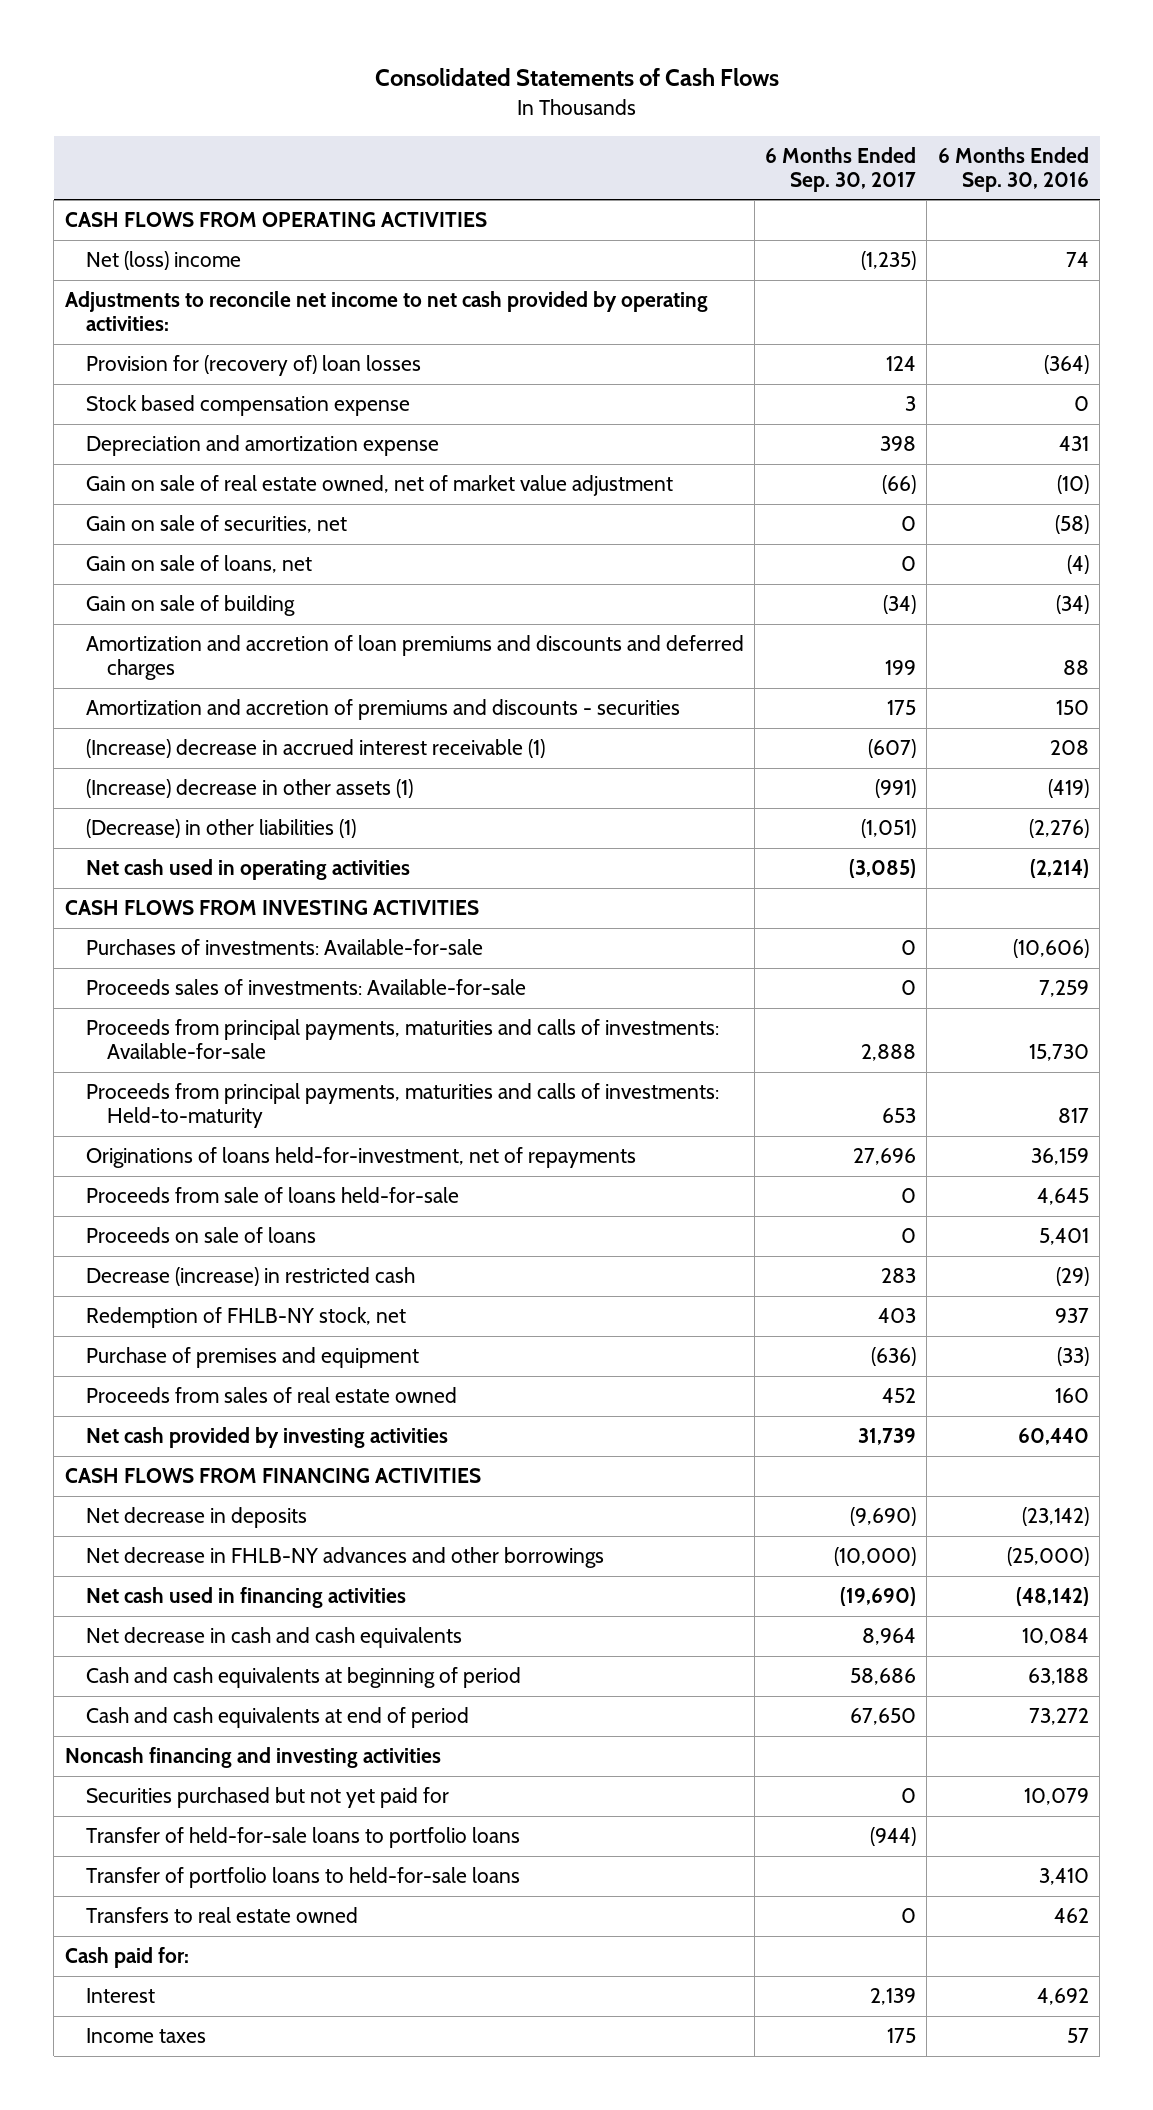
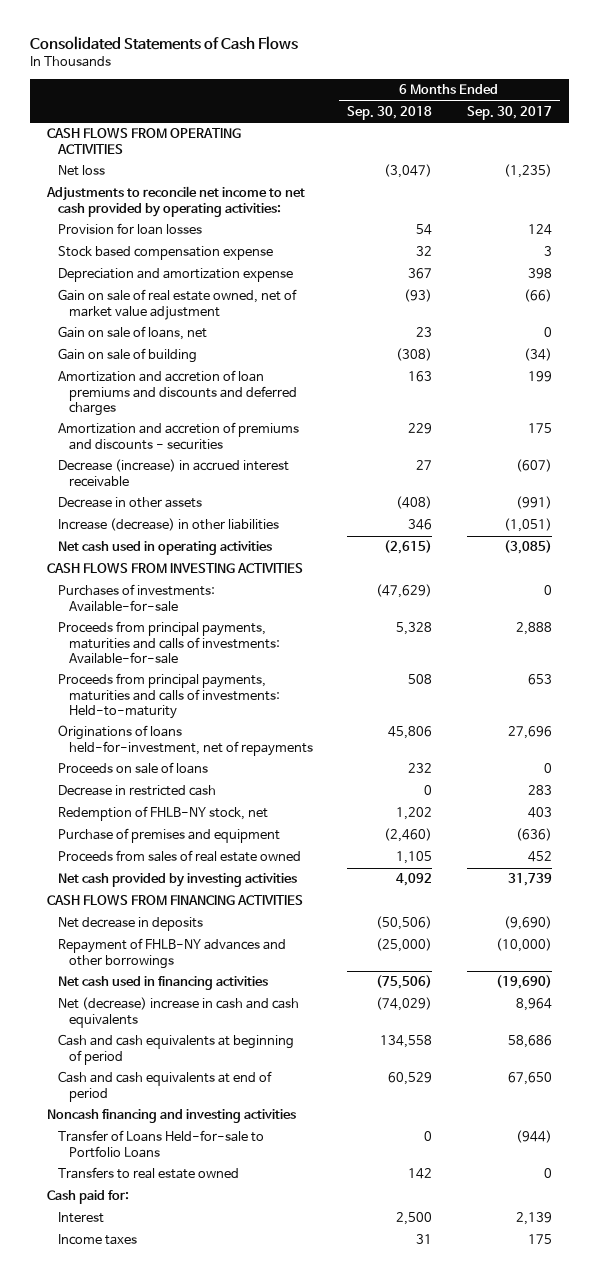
[937,146,1089,192] 6 Months Ended Sep. 30, 2016 -> none
none -> [347,105,433,120] Sep. 30, 2018
[85,251,241,271] Net (loss) income -> [57,165,105,177] Net loss
[85,355,421,377] Provision for (recovery of) loan losses -> [57,223,202,236] Provision for loan losses
[85,515,347,534] Gain on sale of securities, net -> none
[85,739,545,759] (Increase) decrease in accrued interest receivable (1) -> [57,459,289,487] Decrease (increase) in accrued interest receivable
[85,779,413,799] (Increase) decrease in other assets (1) -> [57,497,202,509] Decrease in other assets
[85,819,356,839] (Decrease) in other liabilities (1) -> [57,518,279,532] Increase (decrease) in other liabilities
[85,979,526,996] Proceeds sales of investments: Available-for-sale -> none
[85,1187,459,1204] Proceeds from sale of loans held-for-sale -> none
[85,1267,415,1287] Decrease (increase) in restricted cash -> [57,785,216,797] Decrease in restricted cash
[85,1547,604,1569] Net decrease in FHLB-NY advances and other borrowings -> [57,938,286,969] Repayment of FHLB-NY advances and other borrowings
[85,1627,462,1649] Net decrease in cash and cash equivalents -> [57,997,299,1028] Net (decrease) increase in cash and cash equivalents
[85,1787,449,1809] Securities purchased but not yet paid for -> none
[85,1867,520,1889] Transfer of portfolio loans to held-for-sale loans -> none
[85,1827,520,1849] Transfer of held-for-sale loans to portfolio loans -> [57,1130,264,1158] Transfer of Loans Held-for-sale to Portfolio Loans

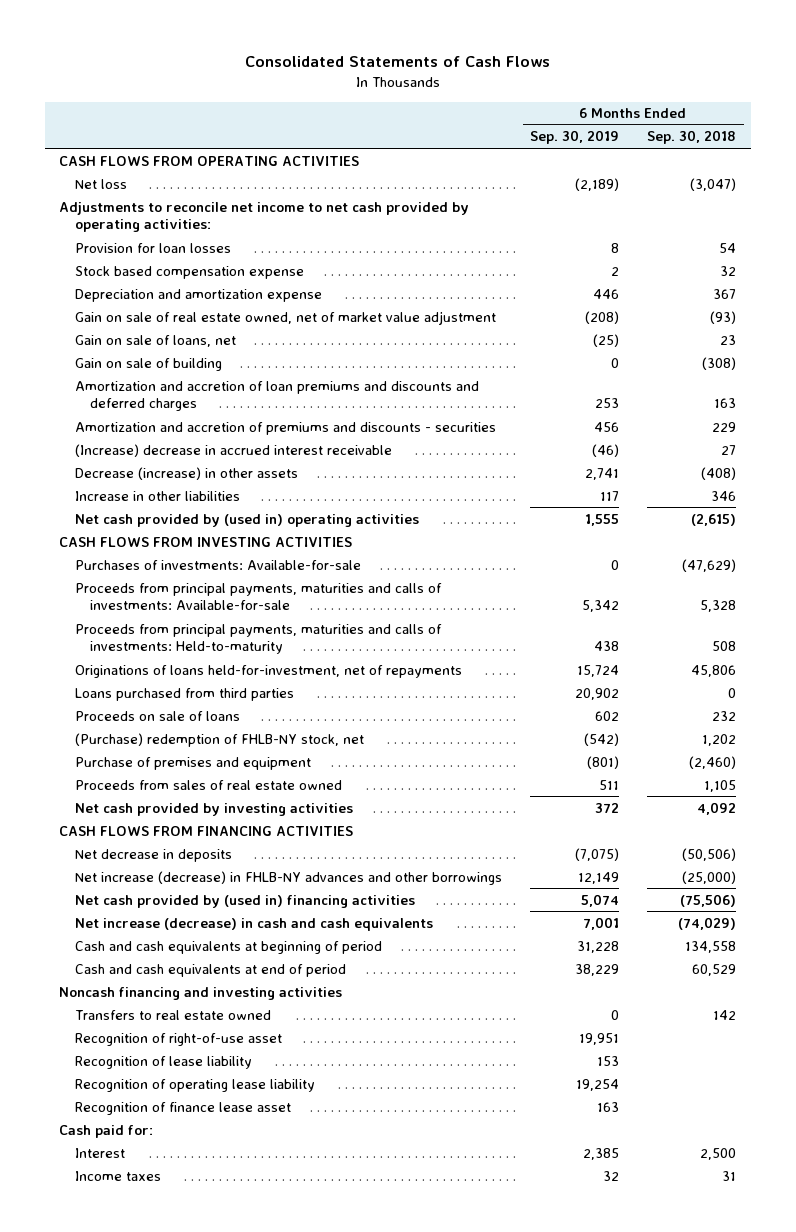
[466,105,552,120] Sep. 30, 2017 -> none
none -> [530,130,620,145] Sep. 30, 2019
[57,459,289,487] Decrease (increase) in accrued interest receivable -> [74,443,392,457] (Increase) decrease in accrued interest receivable
[57,497,202,509] Decrease in other assets -> [74,466,298,480] Decrease (increase) in other assets
[57,518,279,532] Increase (decrease) in other liabilities -> [74,490,240,501] Increase in other liabilities
[57,541,272,556] Net cash used in operating activities -> [74,513,419,527] Net cash provided by (used in) operating activities
none -> [74,687,294,701] Loans purchased from third parties
[57,785,216,797] Decrease in restricted cash -> none
[57,806,268,822] Redemption of FHLB-NY stock, net -> [74,732,364,747] (Purchase) redemption of FHLB-NY stock, net
[57,938,286,969] Repayment of FHLB-NY advances and other borrowings -> [74,870,502,885] Net increase (decrease) in FHLB-NY advances and other borrowings
[57,976,268,991] Net cash used in financing activities -> [74,894,415,908] Net cash provided by (used in) financing activities
[57,997,299,1028] Net (decrease) increase in cash and cash equivalents -> [74,917,433,931] Net increase (decrease) in cash and cash equivalents
[57,1130,264,1158] Transfer of Loans Held-for-sale to Portfolio Loans -> none
none -> [74,1032,282,1046] Recognition of right-of-use asset
none -> [74,1055,252,1069] Recognition of lease liability
none -> [74,1078,315,1092] Recognition of operating lease liability
none -> [74,1101,291,1115] Recognition of finance lease asset

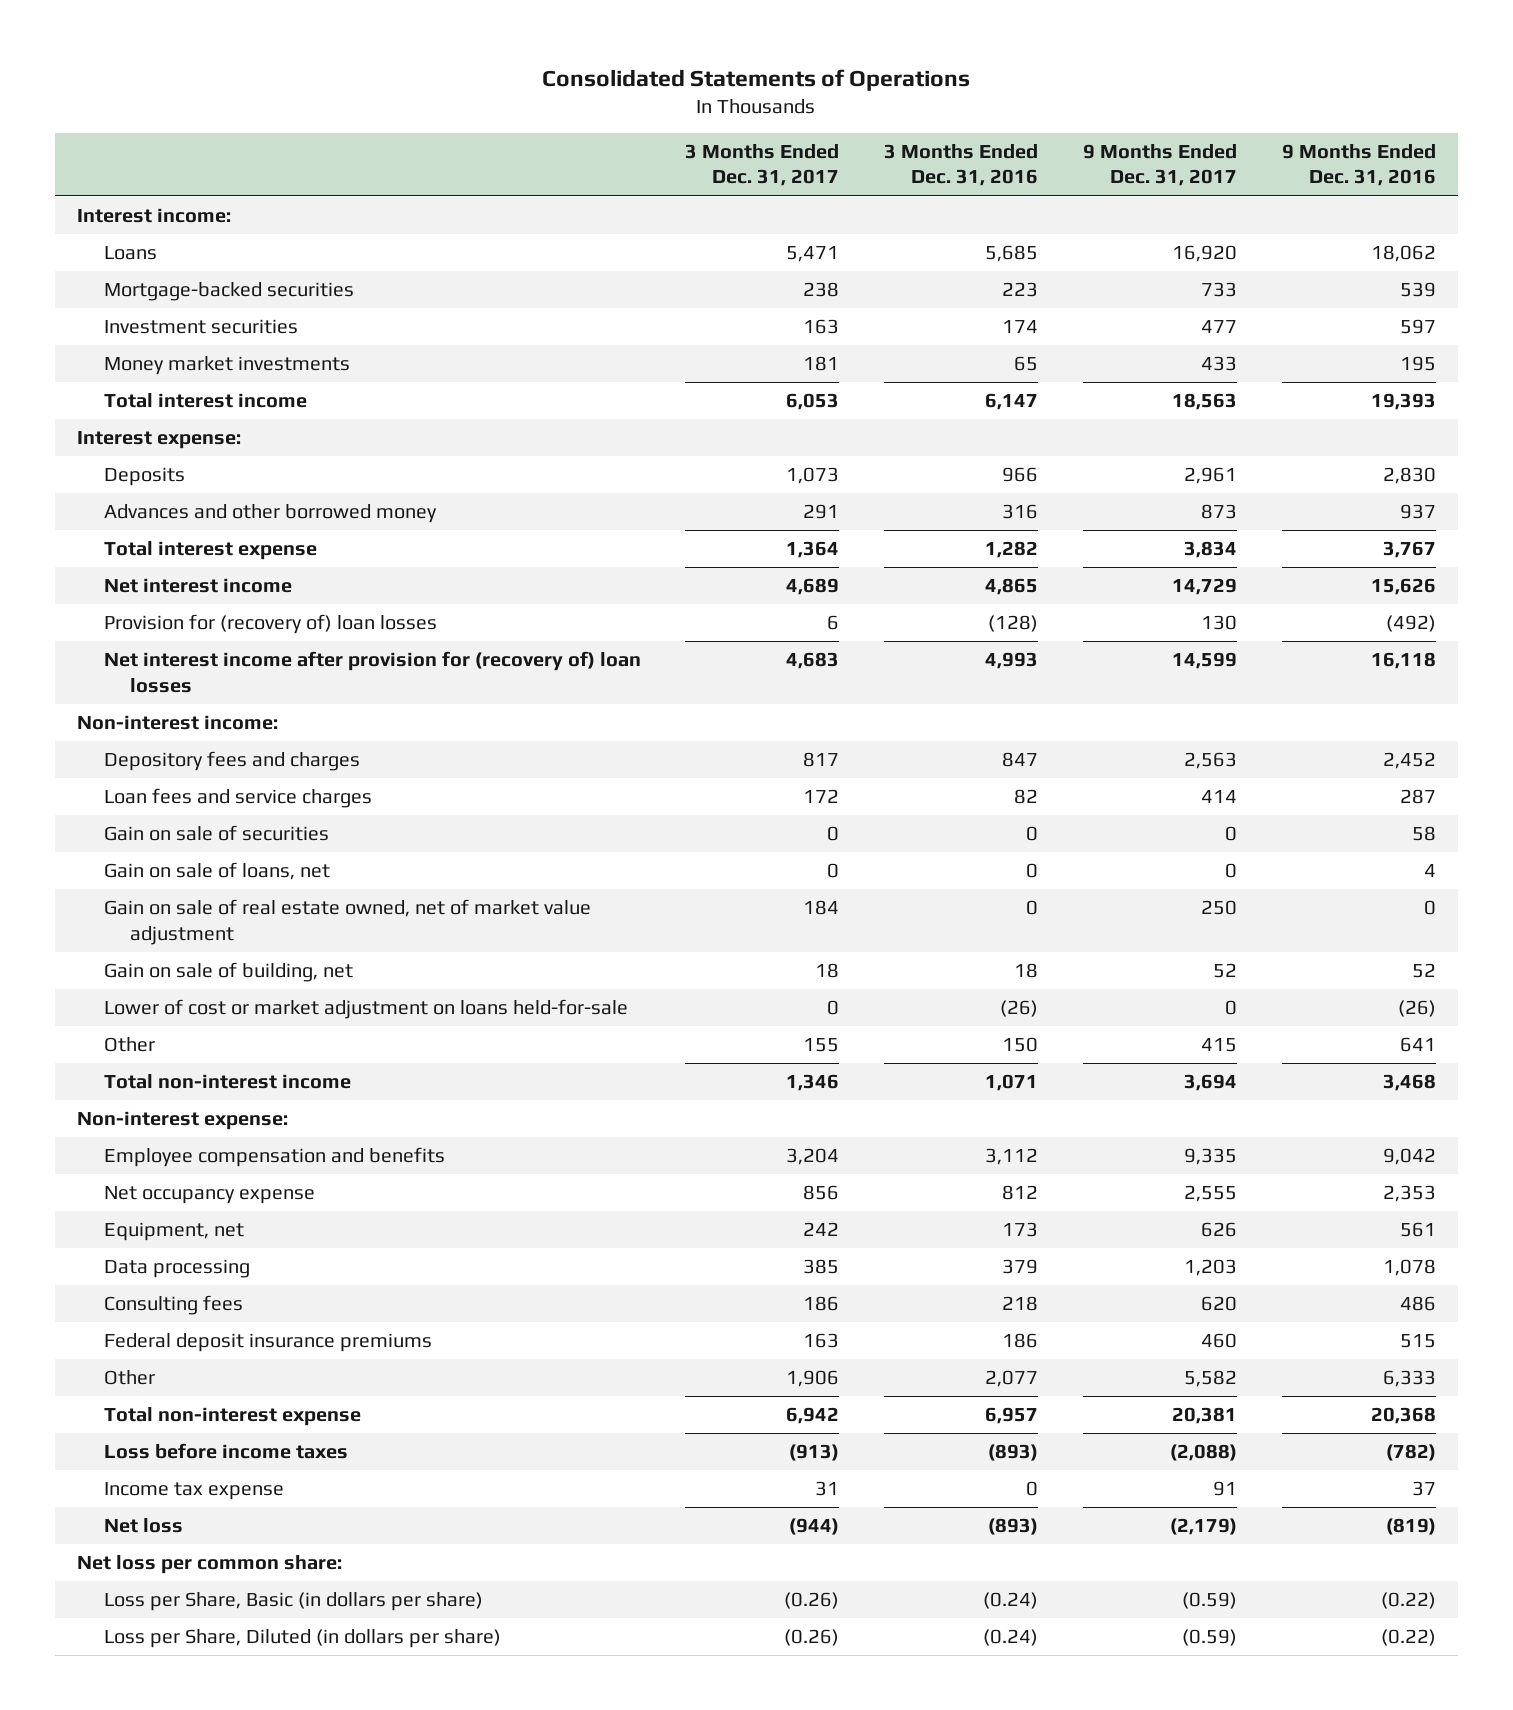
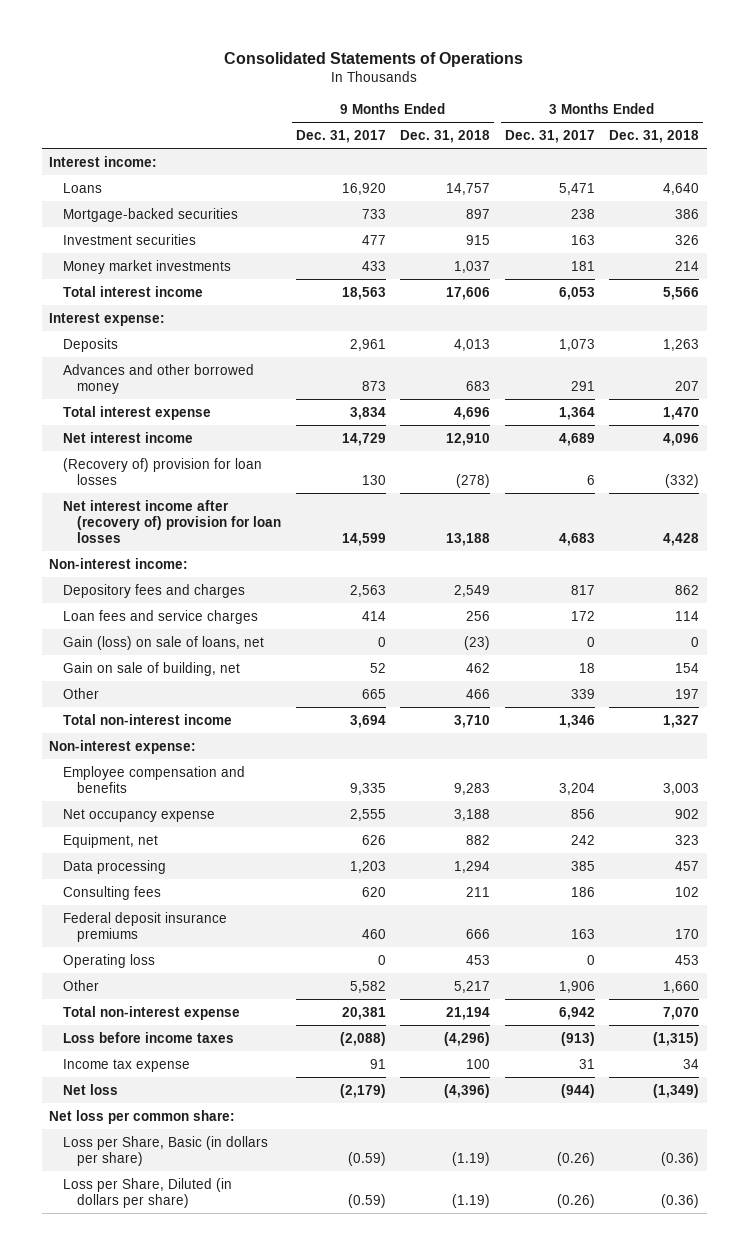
[884,143,1039,187] 3 Months Ended Dec. 31, 2016 -> none
[1281,143,1436,187] 9 Months Ended Dec. 31, 2016 -> none
none -> [400,129,491,143] Dec. 31, 2018
none -> [609,129,700,143] Dec. 31, 2018
[103,614,437,635] Provision for (recovery of) loan losses -> [63,457,263,485] (Recovery of) provision for loan losses
[103,651,641,693] Net interest income after provision for (recovery of) loan losses -> [63,499,282,543] Net interest income after (recovery of) provision for loan losses
[103,825,329,842] Gain on sale of securities -> none
[103,899,591,945] Gain on sale of real estate owned, net of market value adjustment -> none
[103,862,330,881] Gain on sale of loans, net -> [63,635,265,650] Gain (loss) on sale of loans, net
[103,999,628,1020] Lower of cost or market adjustment on loans held-for-sale -> none
[803,1038,840,1053] 155 -> [570,688,595,699] 339
[1200,1038,1237,1053] 415 -> [361,688,386,699] 665
none -> [63,953,156,968] Operating loss

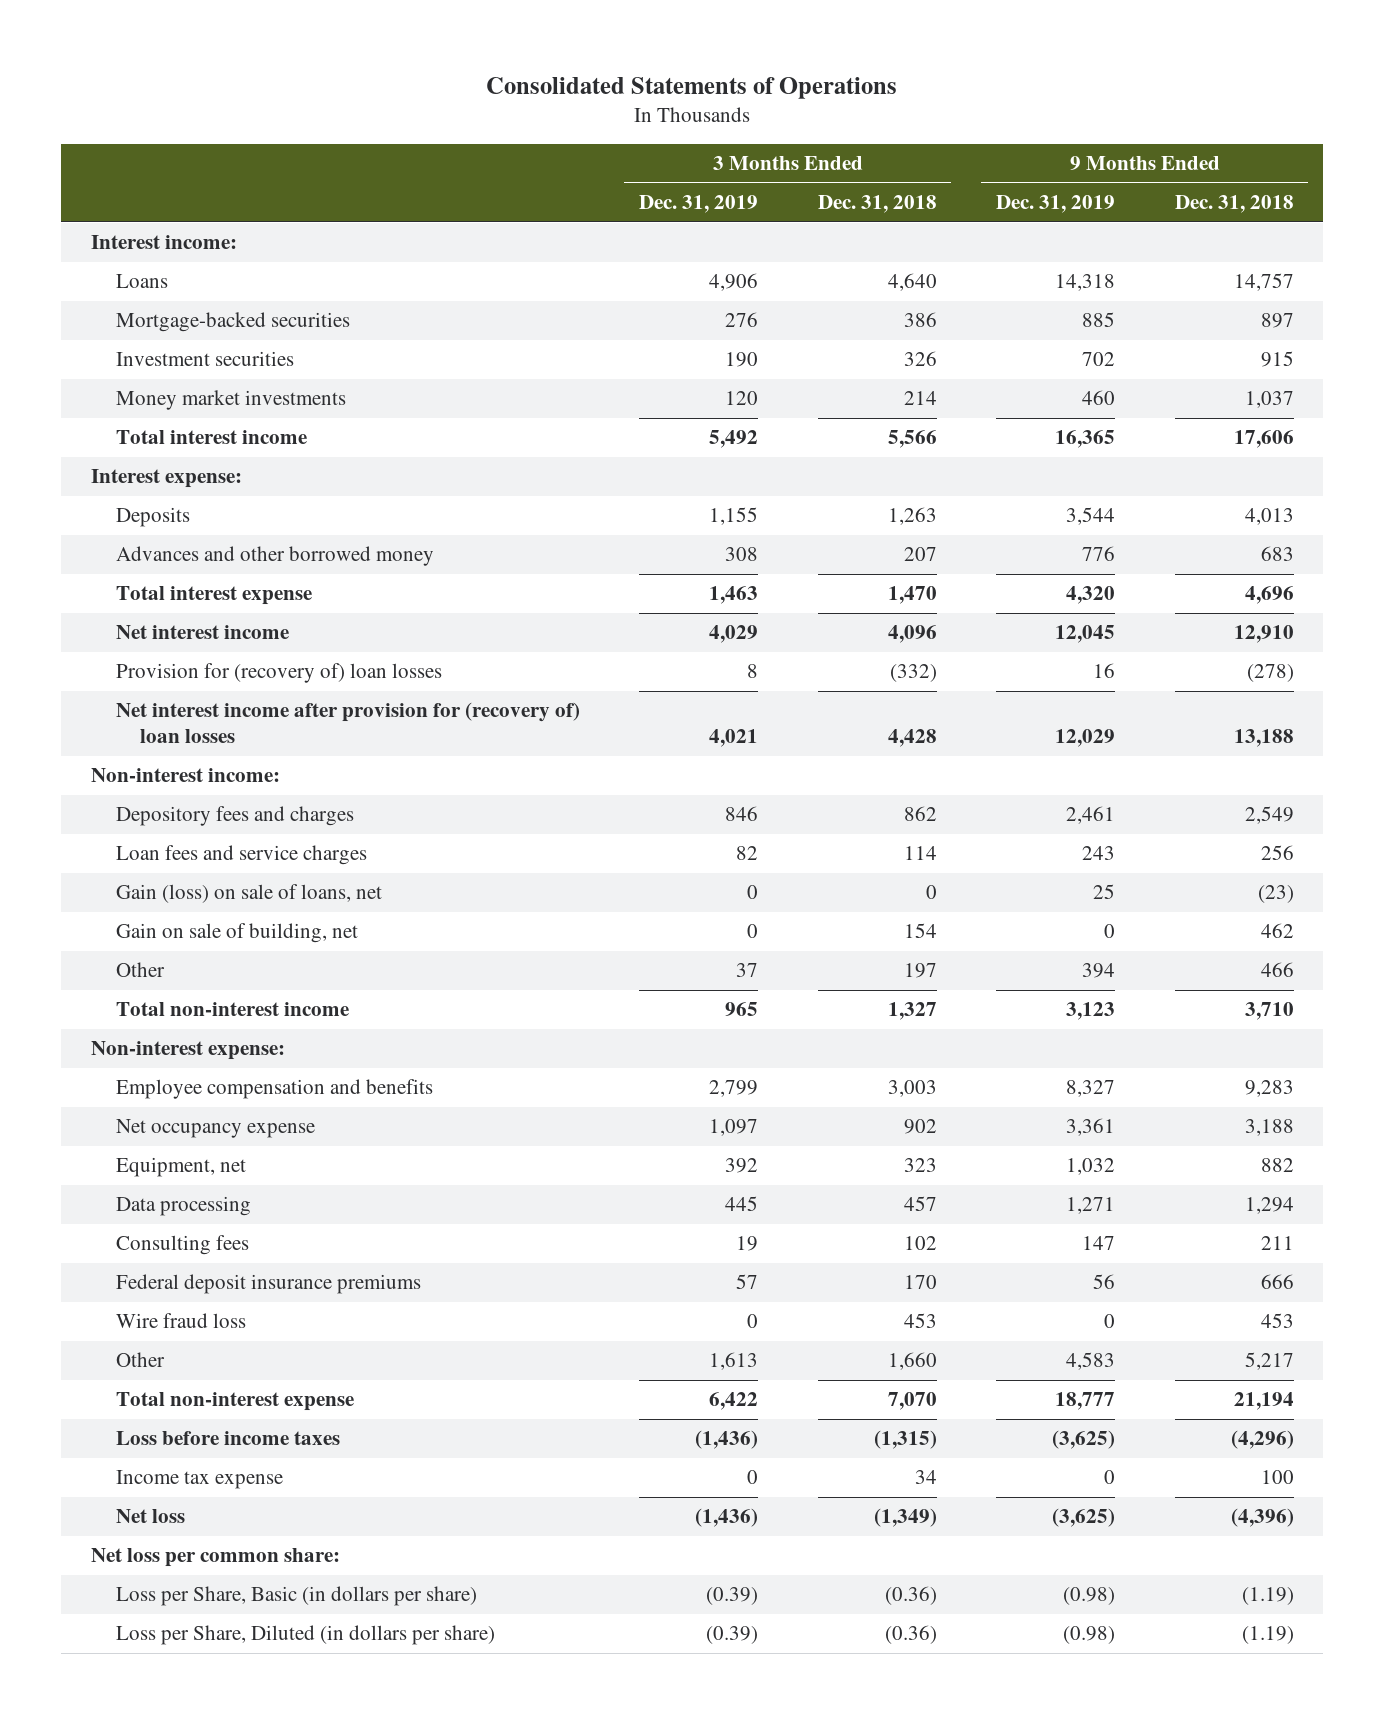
[295,129,386,143] Dec. 31, 2017 -> none
[504,129,595,143] Dec. 31, 2017 -> none
none -> [639,195,759,214] Dec. 31, 2019
none -> [996,195,1116,214] Dec. 31, 2019
[63,457,263,485] (Recovery of) provision for loan losses -> [115,663,442,684] Provision for (recovery of) loan losses
[63,499,282,543] Net interest income after (recovery of) provision for loan losses -> [115,702,580,744] Net interest income after provision for (recovery of) loan losses
[63,953,156,968] Operating loss -> [115,1313,246,1329] Wire fraud loss

